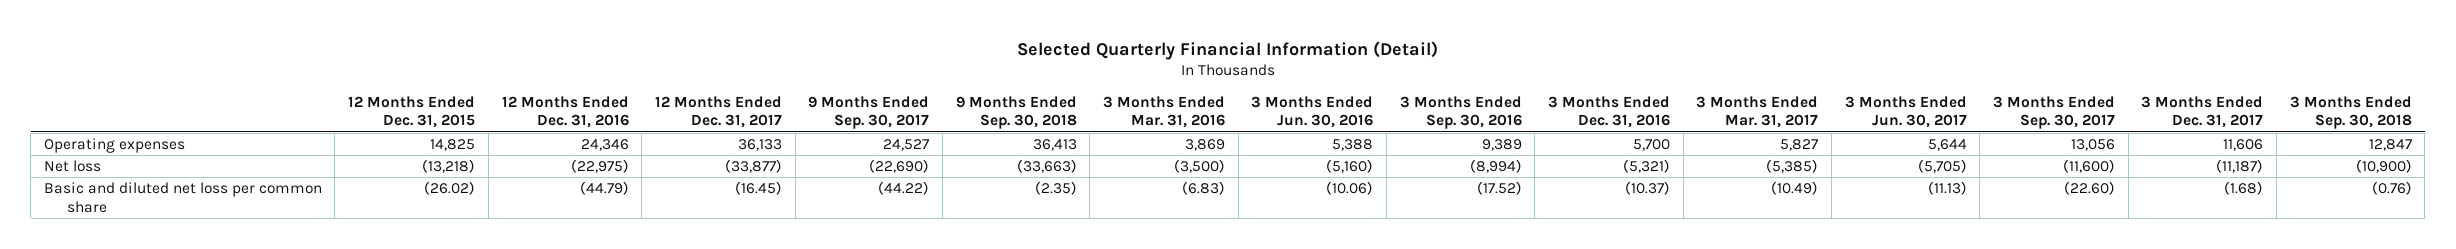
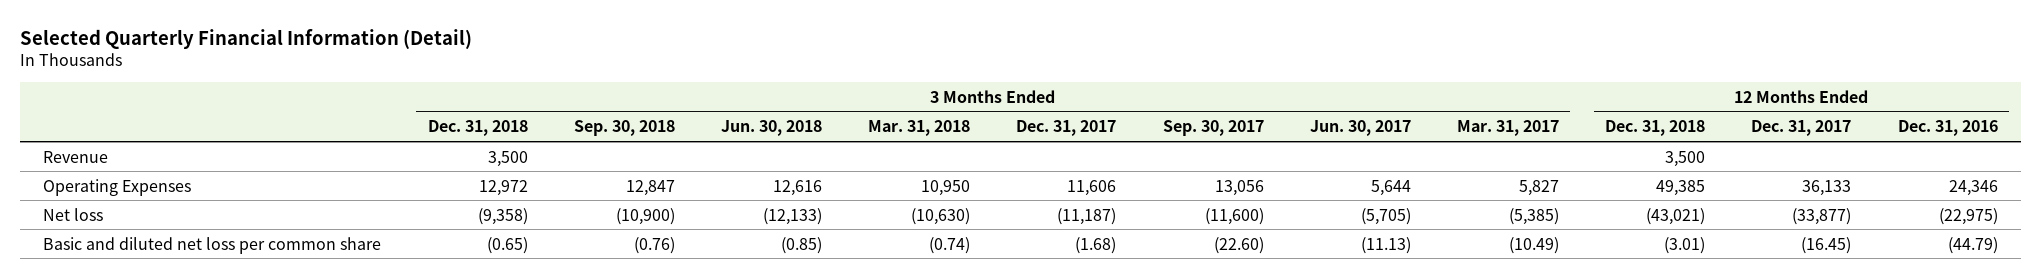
[348,95,476,129] 12 Months Ended Dec. 31, 2015 -> none
[808,95,930,130] 9 Months Ended Sep. 30, 2017 -> none
[955,95,1077,130] 9 Months Ended Sep. 30, 2018 -> none
[1102,95,1225,129] 3 Months Ended Mar. 31, 2016 -> none
[1251,95,1374,129] 3 Months Ended Jun. 30, 2016 -> none
[1399,95,1522,130] 3 Months Ended Sep. 30, 2016 -> none
[1548,95,1671,129] 3 Months Ended Dec. 31, 2016 -> none
none -> [427,120,528,137] Dec. 31, 2018
none -> [720,120,822,137] Jun. 30, 2018
none -> [868,120,971,137] Mar. 31, 2018
none -> [1605,120,1706,137] Dec. 31, 2018
none -> [43,150,109,163] Revenue
[43,138,185,154] Operating expenses -> [43,178,192,196] Operating Expenses

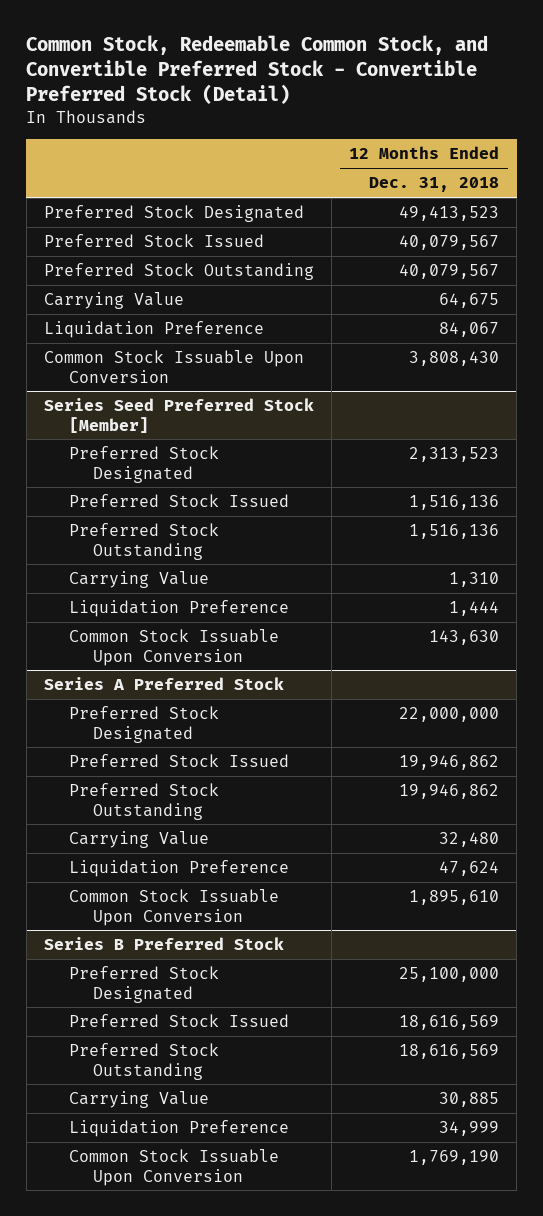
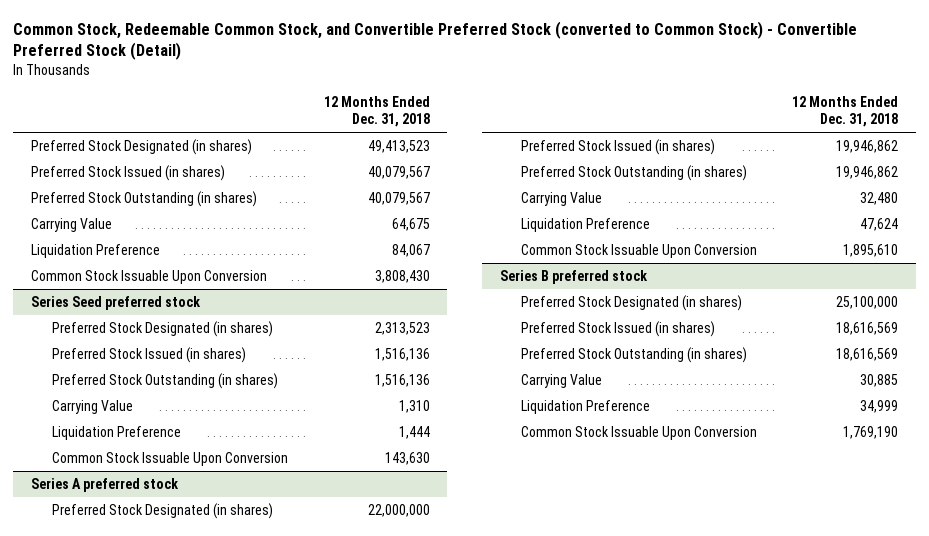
[26,35,489,105] Common Stock, Redeemable Common Stock, and Convertible Preferred Stock - Convertible Preferred Stock (Detail) -> [13,20,858,61] Common Stock, Redeemable Common Stock, and Convertible Preferred Stock (converted to Common Stock) - Convertible Preferred Stock (Detail)
[43,205,304,223] Preferred Stock Designated -> [30,138,252,155] Preferred Stock Designated (in shares)
[43,234,264,248] Preferred Stock Issued -> [30,164,225,181] Preferred Stock Issued (in shares)
[43,263,314,281] Preferred Stock Outstanding -> [30,190,257,207] Preferred Stock Outstanding (in shares)
[43,398,314,433] Series Seed Preferred Stock [Member] -> [30,295,201,310] Series Seed preferred stock
[68,446,219,483] Preferred Stock Designated -> [52,320,274,337] Preferred Stock Designated (in shares)
[68,494,289,508] Preferred Stock Issued -> [52,346,247,363] Preferred Stock Issued (in shares)
[68,523,219,560] Preferred Stock Outstanding -> [52,372,279,389] Preferred Stock Outstanding (in shares)
[43,677,284,691] Series A Preferred Stock -> [30,477,179,492] Series A preferred stock
[68,706,219,743] Preferred Stock Designated -> [52,502,274,519] Preferred Stock Designated (in shares)
[68,754,289,768] Preferred Stock Issued -> [520,138,715,155] Preferred Stock Issued (in shares)
[68,783,219,820] Preferred Stock Outstanding -> [520,164,747,181] Preferred Stock Outstanding (in shares)
[43,937,284,951] Series B Preferred Stock -> [499,269,648,284] Series B preferred stock
[68,966,219,1003] Preferred Stock Designated -> [520,294,742,311] Preferred Stock Designated (in shares)
[68,1014,289,1028] Preferred Stock Issued -> [520,320,715,337] Preferred Stock Issued (in shares)
[68,1043,219,1080] Preferred Stock Outstanding -> [520,346,747,363] Preferred Stock Outstanding (in shares)

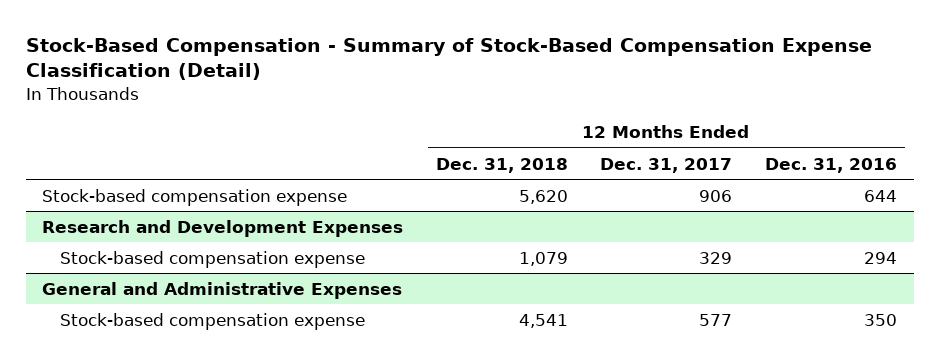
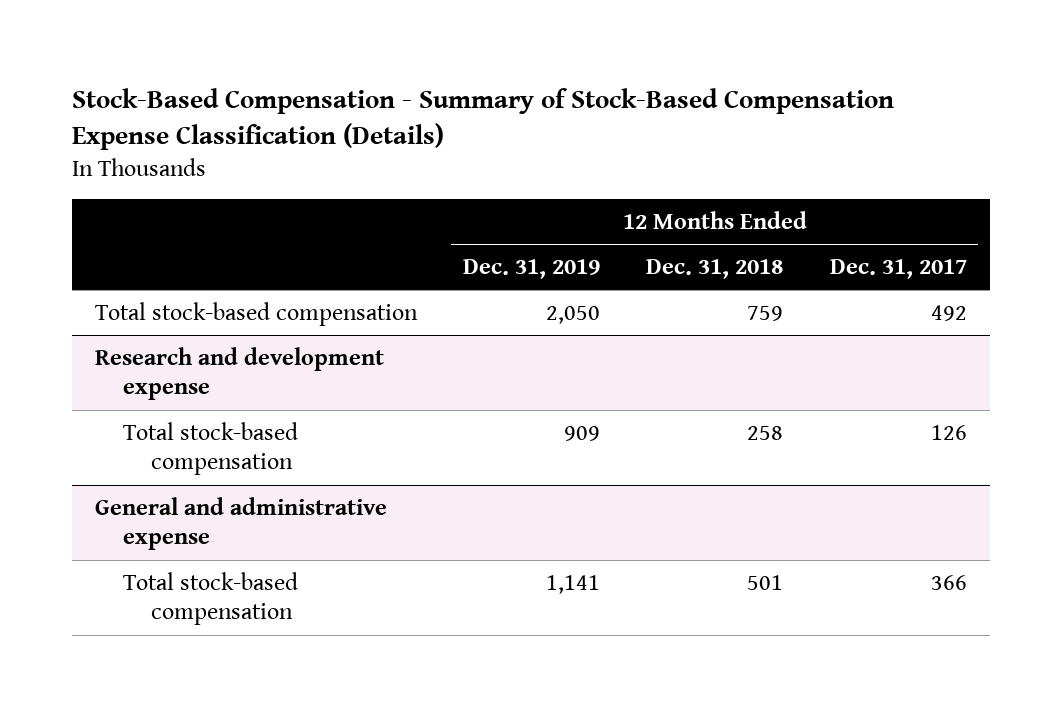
[25,37,872,81] Stock-Based Compensation - Summary of Stock-Based Compensation Expense Classification (Detail) -> [71,87,894,151] Stock-Based Compensation - Summary of Stock-Based Compensation Expense Classification (Details)
[765,157,898,173] Dec. 31, 2016 -> none
none -> [463,258,601,279] Dec. 31, 2019
[42,188,348,206] Stock-based compensation expense -> [94,301,418,326] Total stock-based compensation
[518,189,568,204] 5,620 -> [747,305,784,321] 759
[699,189,733,202] 906 -> [930,304,967,321] 492
[42,219,404,237] Research and Development Expenses -> [94,346,384,401] Research and development expense
[60,250,366,268] Stock-based compensation expense -> [122,421,298,476] Total stock-based compensation
[518,251,568,266] 1,079 -> [747,425,784,440] 258
[699,251,733,264] 329 -> [930,424,967,440] 126
[42,281,403,299] General and Administrative Expenses -> [94,496,387,551] General and administrative expense
[60,312,366,330] Stock-based compensation expense -> [122,571,298,626] Total stock-based compensation
[518,313,568,328] 4,541 -> [747,574,784,590] 501
[699,313,733,326] 577 -> [930,574,967,590] 366

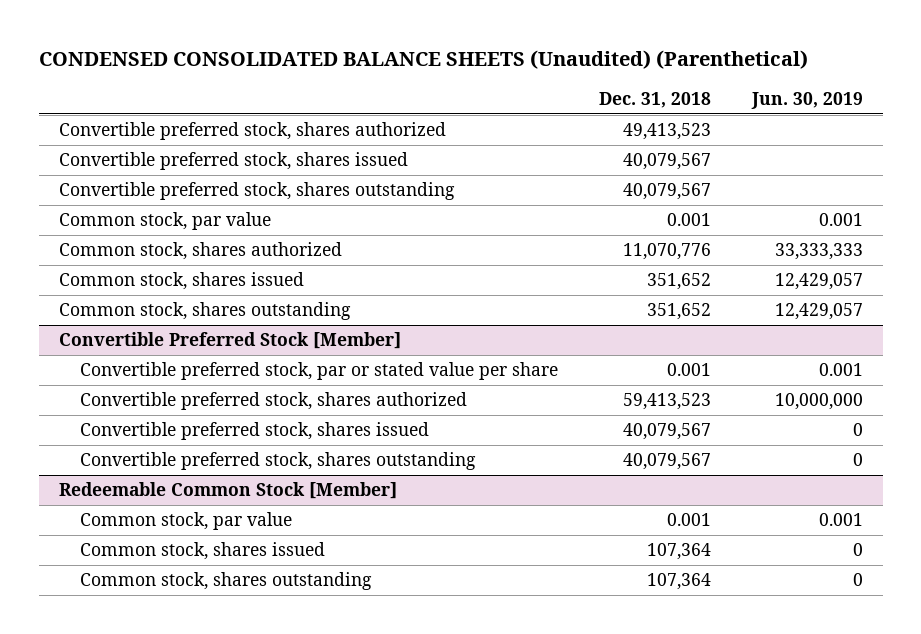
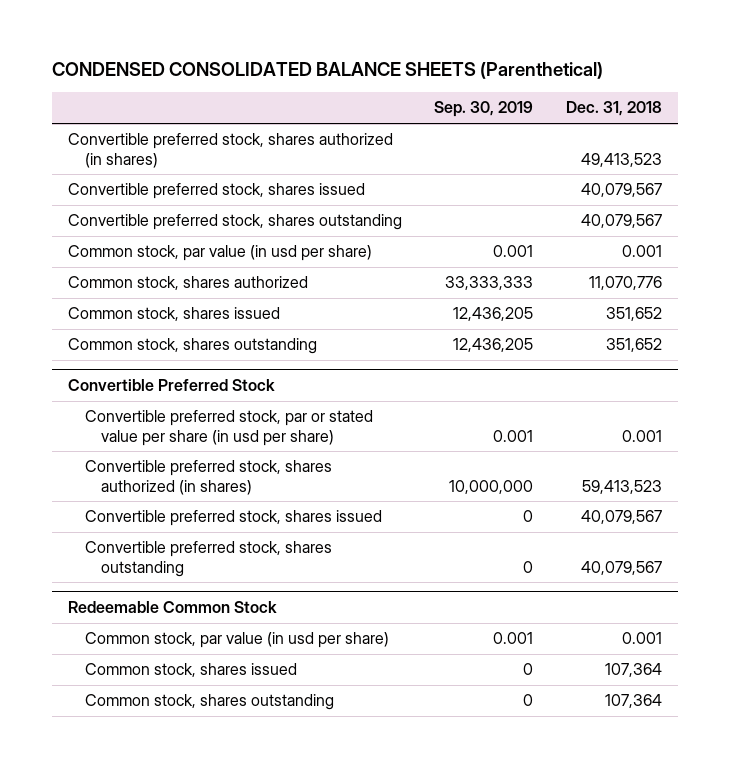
[38,49,808,69] CONDENSED CONSOLIDATED BALANCE SHEETS (Unaudited) (Parenthetical) -> [51,62,603,80] CONDENSED CONSOLIDATED BALANCE SHEETS (Parenthetical)
[750,91,863,109] Jun. 30, 2019 -> none
none -> [434,101,534,118] Sep. 30, 2019
[58,122,446,141] Convertible preferred stock, shares authorized -> [67,133,393,168] Convertible preferred stock, shares authorized (in shares)
[58,212,271,231] Common stock, par value -> [67,245,372,262] Common stock, par value (in usd per share)
[58,332,401,350] Convertible Preferred Stock [Member] -> [67,378,275,391] Convertible Preferred Stock
[80,362,559,381] Convertible preferred stock, par or stated value per share -> [84,410,373,446] Convertible preferred stock, par or stated value per share (in usd per share)
[80,392,468,411] Convertible preferred stock, shares authorized -> [84,460,332,495] Convertible preferred stock, shares authorized (in shares)
[58,482,397,500] Redeemable Common Stock [Member] -> [67,600,277,613] Redeemable Common Stock
[80,512,293,531] Common stock, par value -> [84,632,389,649] Common stock, par value (in usd per share)

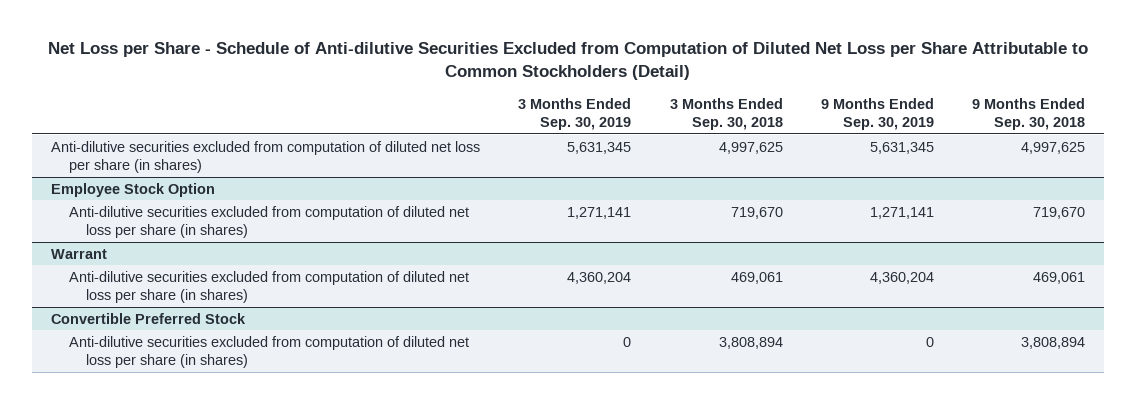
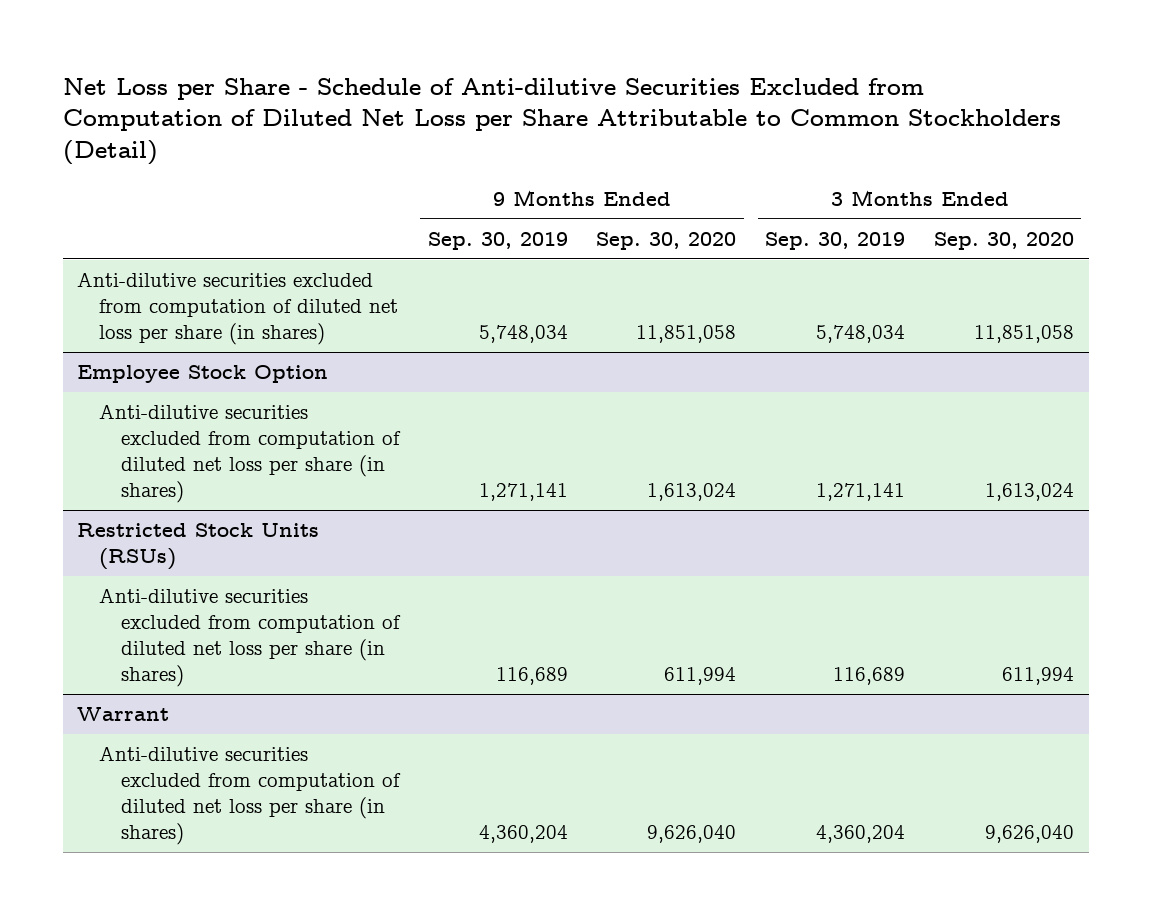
[669,97,783,130] 3 Months Ended Sep. 30, 2018 -> none
[972,97,1086,130] 9 Months Ended Sep. 30, 2018 -> none
none -> [596,231,737,250] Sep. 30, 2020
none -> [934,231,1075,250] Sep. 30, 2020
[567,141,632,154] 5,631,345 -> [816,325,906,344] 5,748,034
[869,141,934,154] 5,631,345 -> [478,325,568,344] 5,748,034
none -> [77,523,320,571] Restricted Stock Units (RSUs)
none -> [98,588,401,688] Anti-dilutive securities excluded from computation of diluted net loss per share (in shares)
[50,312,246,324] Convertible Preferred Stock -> none
[68,335,469,369] Anti-dilutive securities excluded from computation of diluted net loss per share (in shares) -> none

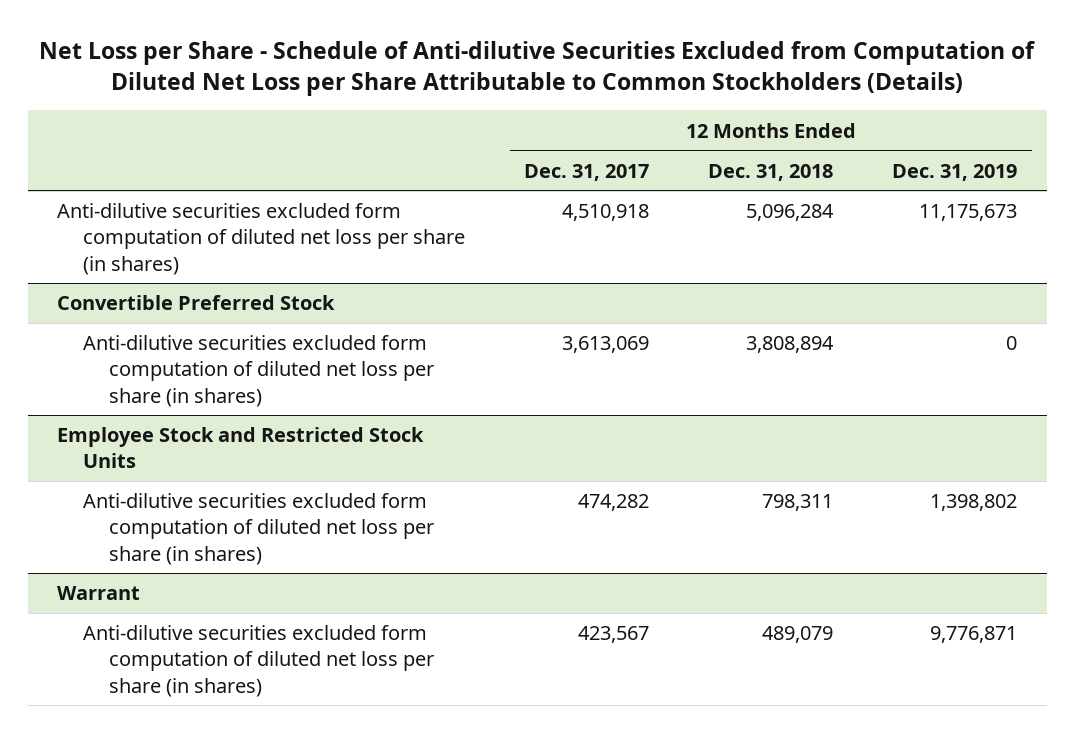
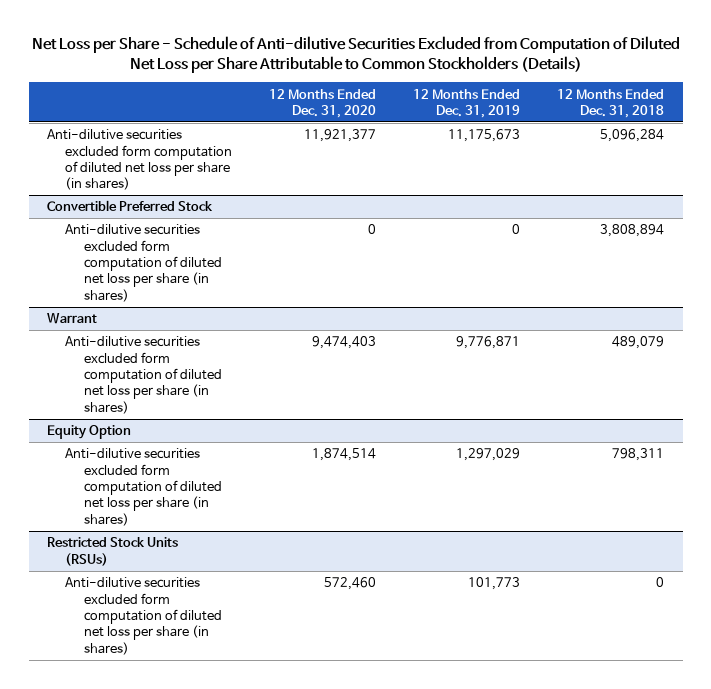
[524,163,650,181] Dec. 31, 2017 -> none
none -> [269,88,377,118] 12 Months Ended Dec. 31, 2020
[57,427,425,469] Employee Stock and Restricted Stock Units -> none
[83,493,435,565] Anti-dilutive securities excluded form computation of diluted net loss per share (in shares) -> none
none -> [47,425,132,440] Equity Option
none -> [65,448,222,526] Anti-dilutive securities excluded form computation of diluted net loss per share (in shares)
none -> [47,537,179,566] Restricted Stock Units (RSUs)
none -> [65,577,222,655] Anti-dilutive securities excluded form computation of diluted net loss per share (in shares)

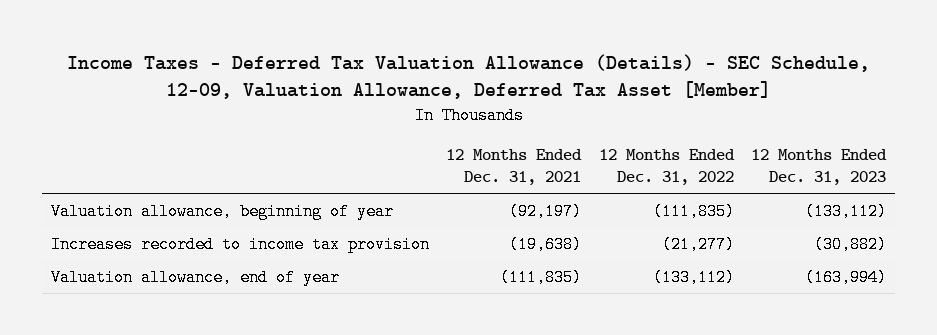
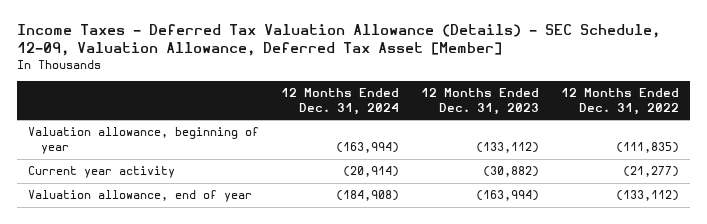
[446,148,583,186] 12 Months Ended Dec. 31, 2021 -> none
none -> [280,88,399,115] 12 Months Ended Dec. 31, 2024
[50,235,430,253] Increases recorded to income tax provision -> [27,166,175,179] Current year activity

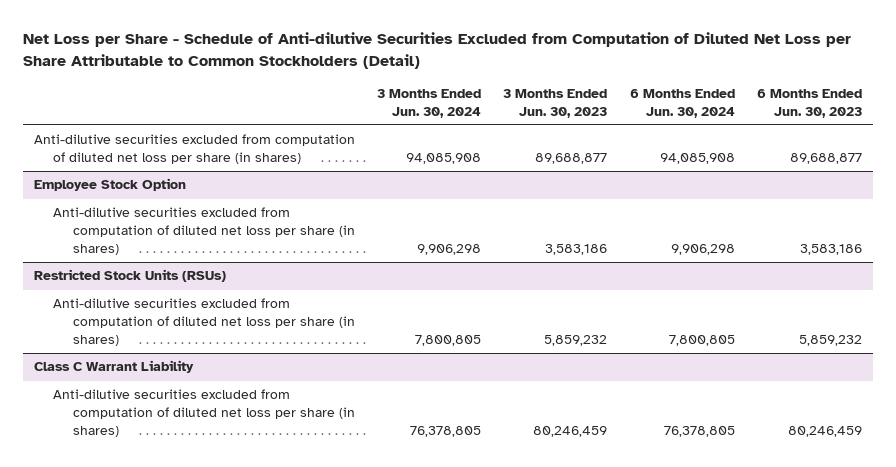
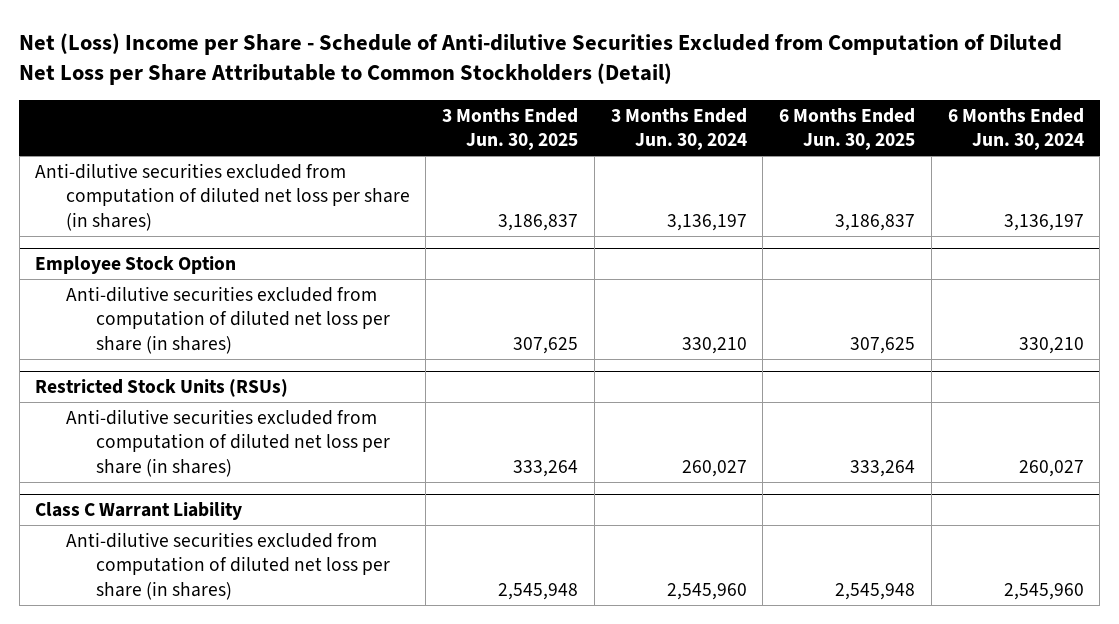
[22,32,851,69] Net Loss per Share - Schedule of Anti-dilutive Securities Excluded from Computation of Diluted Net Loss per Share Attributable to Common Stockholders (Detail) -> [19,32,1063,86] Net (Loss) Income per Share - Schedule of Anti-dilutive Securities Excluded from Computation of Diluted Net Loss per Share Attributable to Common Stockholders (Detail)
[503,89,608,118] 3 Months Ended Jun. 30, 2023 -> none
[756,89,862,118] 6 Months Ended Jun. 30, 2023 -> none
none -> [442,107,579,151] 3 Months Ended Jun. 30, 2025
none -> [779,107,916,151] 6 Months Ended Jun. 30, 2025
[406,153,482,165] 94,085,908 -> [666,213,747,231] 3,136,197
[659,153,735,165] 94,085,908 -> [1003,213,1084,231] 3,136,197
[417,244,482,256] 9,906,298 -> [681,336,747,354] 330,210
[670,244,735,256] 9,906,298 -> [1018,336,1084,354] 330,210
[415,335,482,347] 7,800,805 -> [681,459,747,477] 260,027
[668,335,735,347] 7,800,805 -> [1018,459,1084,477] 260,027
[410,426,482,438] 76,378,805 -> [666,582,747,600] 2,545,960
[663,426,735,438] 76,378,805 -> [1003,582,1084,600] 2,545,960

